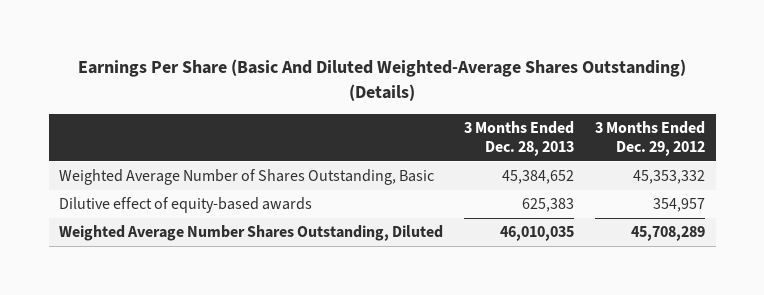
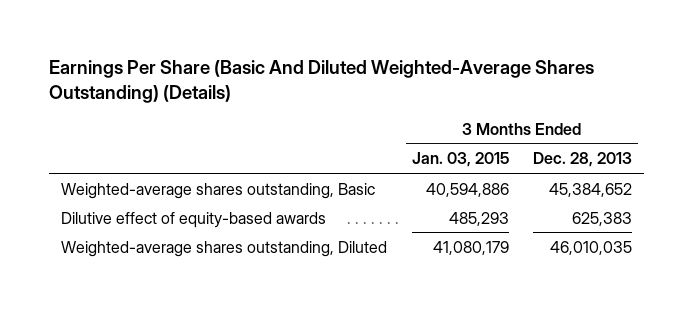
[595,120,706,156] 3 Months Ended Dec. 29, 2012 -> none
none -> [411,152,509,168] Jan. 03, 2015
[59,169,435,186] Weighted Average Number of Shares Outstanding, Basic -> [61,182,376,199] Weighted-average shares outstanding, Basic
[59,225,444,242] Weighted Average Number Shares Outstanding, Diluted -> [61,240,388,257] Weighted-average shares outstanding, Diluted

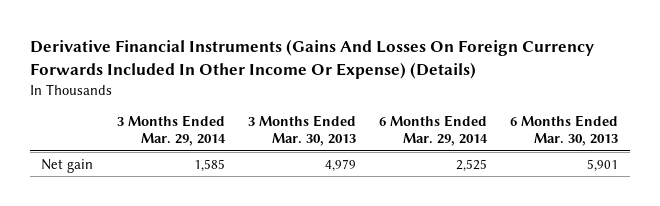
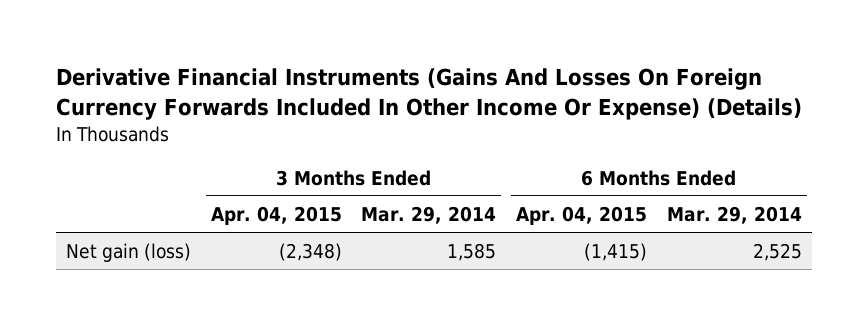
[247,114,356,147] 3 Months Ended Mar. 30, 2013 -> none
[510,114,619,147] 6 Months Ended Mar. 30, 2013 -> none
none -> [210,206,342,226] Apr. 04, 2015
none -> [516,206,648,226] Apr. 04, 2015
[41,158,94,173] Net gain -> [65,243,191,263] Net gain (loss)

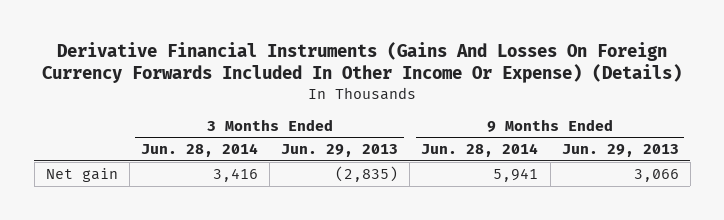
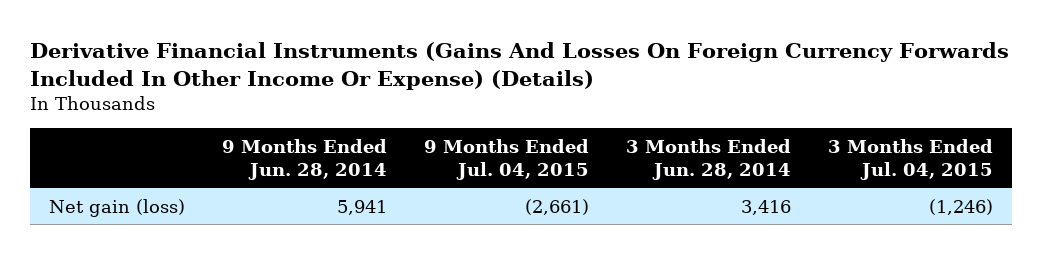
[281,144,399,158] Jun. 29, 2013 -> none
[561,144,679,158] Jun. 29, 2013 -> none
none -> [423,139,589,180] 9 Months Ended Jul. 04, 2015
none -> [828,139,994,180] 3 Months Ended Jul. 04, 2015
[45,167,118,182] Net gain -> [48,198,185,217] Net gain (loss)

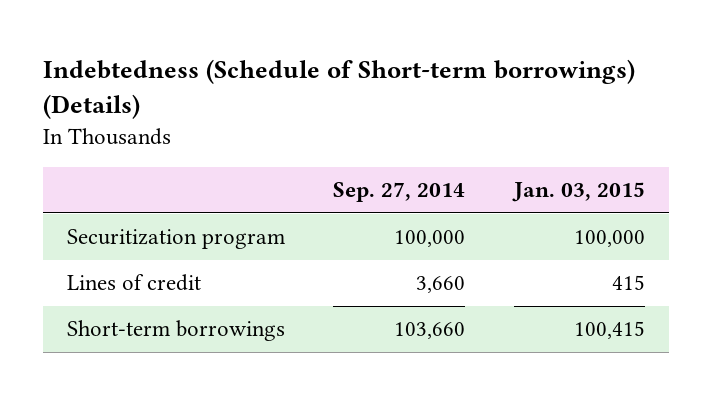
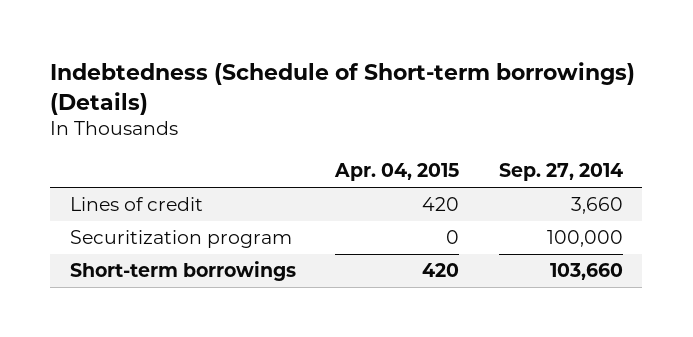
[511,182,645,203] Jan. 03, 2015 -> none
none -> [334,163,460,182] Apr. 04, 2015
[66,229,285,250] Securitization program -> [70,230,293,249] Securitization program

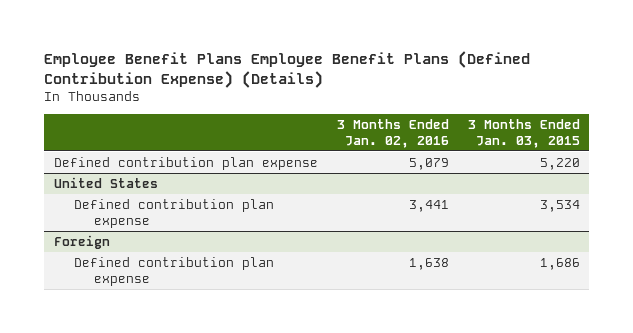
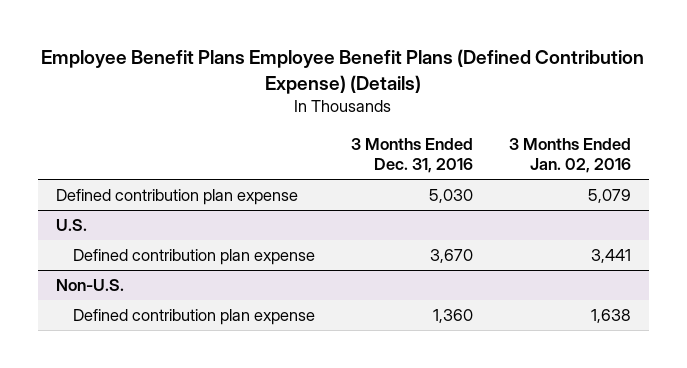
[467,118,580,148] 3 Months Ended Jan. 03, 2015 -> none
none -> [350,137,473,174] 3 Months Ended Dec. 31, 2016
[53,176,158,188] United States -> [55,219,87,232] U.S.
[53,234,110,249] Foreign -> [55,279,124,292] Non-U.S.

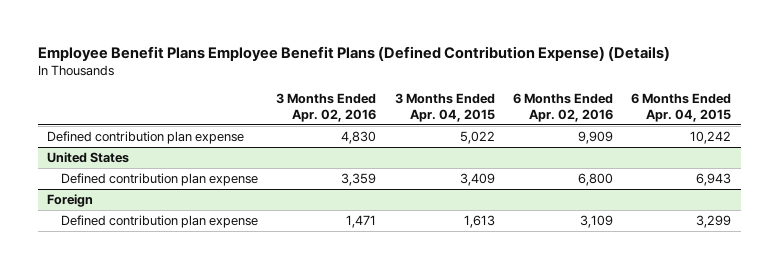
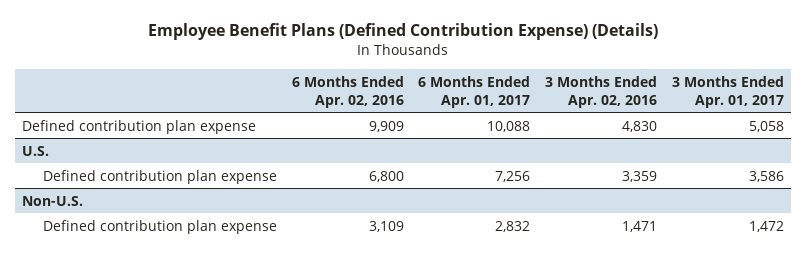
[37,45,670,61] Employee Benefit Plans Employee Benefit Plans (Defined Contribution Expense) (Details) -> [147,23,658,41] Employee Benefit Plans (Defined Contribution Expense) (Details)
[394,93,495,122] 3 Months Ended Apr. 04, 2015 -> none
[631,93,732,122] 6 Months Ended Apr. 04, 2015 -> none
none -> [418,75,531,108] 6 Months Ended Apr. 01, 2017
none -> [671,75,784,108] 3 Months Ended Apr. 01, 2017
[47,152,130,164] United States -> [21,145,49,156] U.S.
[47,194,94,208] Foreign -> [21,195,83,206] Non-U.S.

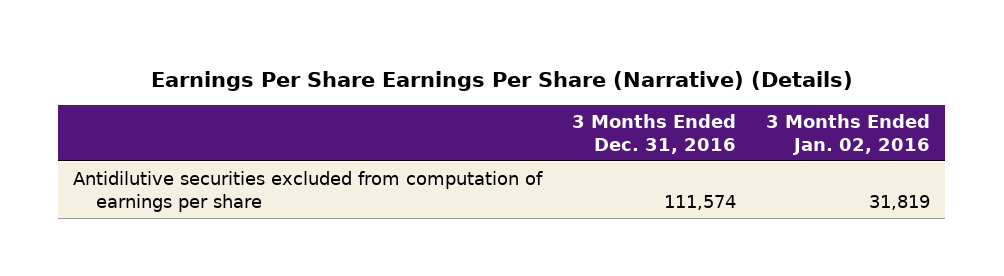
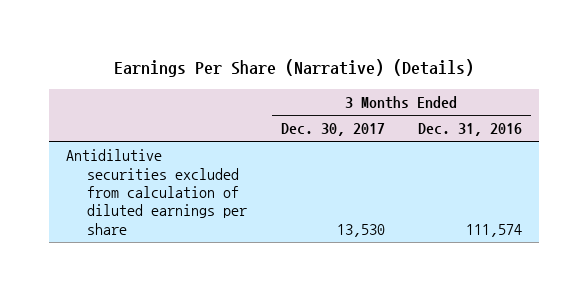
[150,70,853,91] Earnings Per Share Earnings Per Share (Narrative) (Details) -> [114,59,475,78] Earnings Per Share (Narrative) (Details)
[766,113,931,156] 3 Months Ended Jan. 02, 2016 -> none
none -> [280,123,385,137] Dec. 30, 2017
[73,171,544,213] Antidilutive securities excluded from computation of earnings per share -> [65,149,247,235] Antidilutive securities excluded from calculation of diluted earnings per share

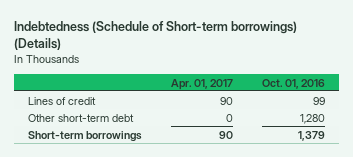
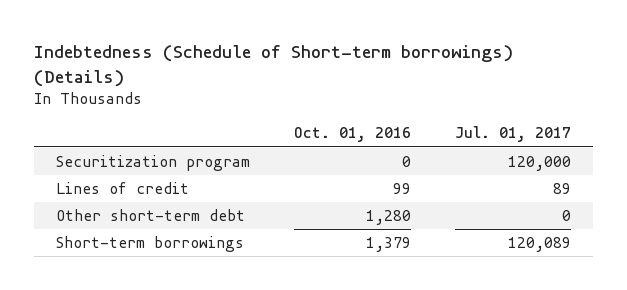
[170,78,233,90] Apr. 01, 2017 -> none
none -> [454,126,571,143] Jul. 01, 2017
none -> [56,155,251,172] Securitization program

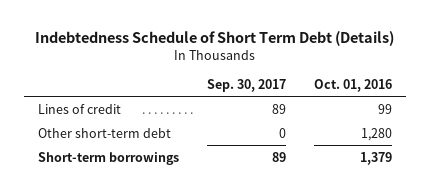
[34,45,514,87] Indebtedness (Schedule of Short-term borrowings) (Details) -> [35,31,395,47] Indebtedness Schedule of Short Term Debt (Details)
[454,126,571,143] Jul. 01, 2017 -> none
none -> [207,78,287,92] Sep. 30, 2017
[56,155,251,172] Securitization program -> none

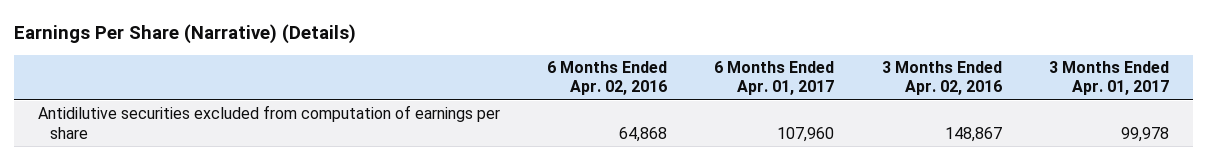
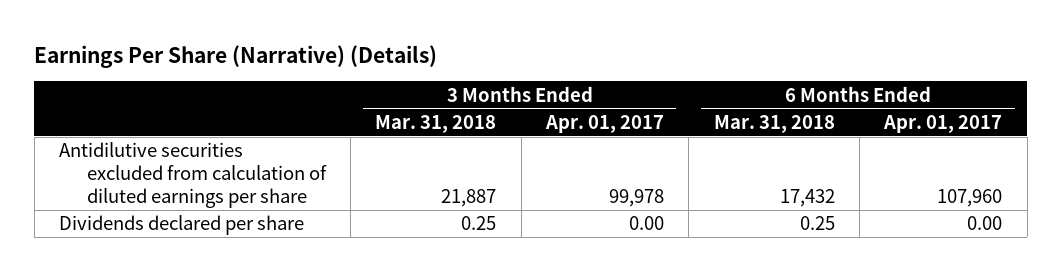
[546,61,667,96] 6 Months Ended Apr. 02, 2016 -> none
[881,61,1002,96] 3 Months Ended Apr. 02, 2016 -> none
none -> [375,114,497,133] Mar. 31, 2018
none -> [713,114,835,133] Mar. 31, 2018
[37,105,500,139] Antidilutive securities excluded from computation of earnings per share -> [59,142,327,208] Antidilutive securities excluded from calculation of diluted earnings per share
none -> [59,215,305,236] Dividends declared per share

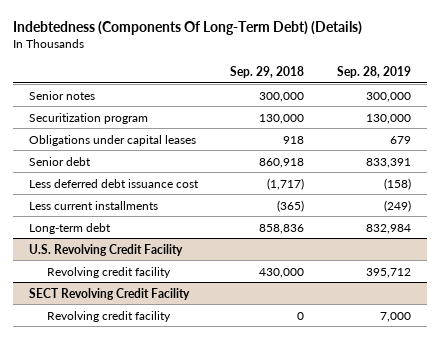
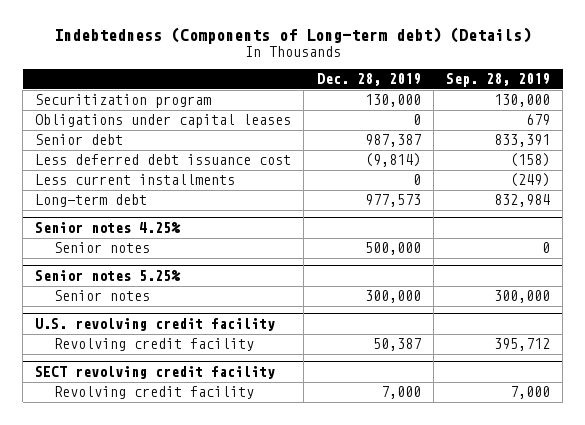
[13,20,363,35] Indebtedness (Components Of Long-Term Debt) (Details) -> [53,26,531,44] Indebtedness (Components of Long-term debt) (Details)
[230,66,305,79] Sep. 29, 2018 -> none
none -> [316,73,421,87] Dec. 28, 2019
[29,90,96,100] Senior notes -> none
none -> [35,221,182,233] Senior notes 4.25%
none -> [53,242,150,254] Senior notes
none -> [35,269,182,281] Senior notes 5.25%
none -> [53,290,150,302] Senior notes
[29,243,184,256] U.S. Revolving Credit Facility -> [35,317,276,331] U.S. revolving credit facility
[29,287,191,300] SECT Revolving Credit Facility -> [35,365,276,379] SECT revolving credit facility

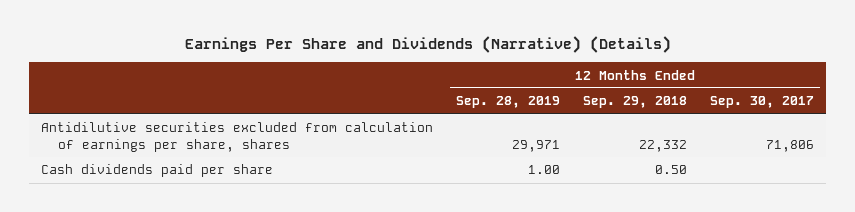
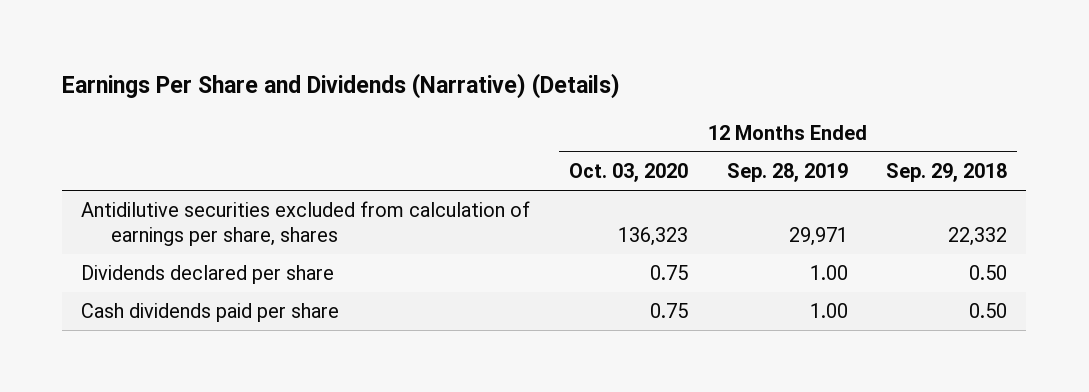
[710,96,815,109] Sep. 30, 2017 -> none
none -> [569,162,689,182] Oct. 03, 2020
none -> [81,265,335,285] Dividends declared per share

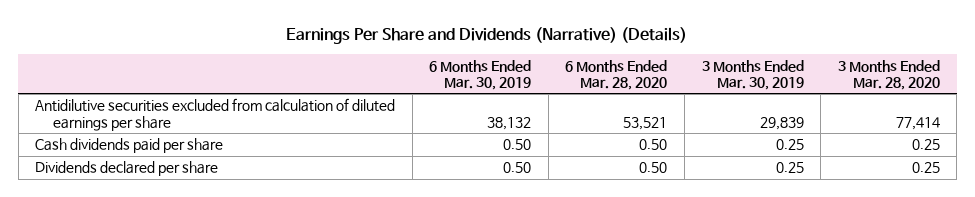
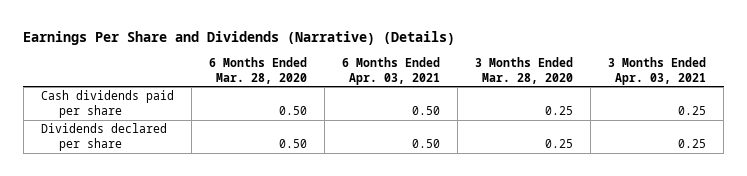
[429,59,532,90] 6 Months Ended Mar. 30, 2019 -> none
[701,59,804,90] 3 Months Ended Mar. 30, 2019 -> none
none -> [341,56,440,85] 6 Months Ended Apr. 03, 2021
none -> [608,56,707,85] 3 Months Ended Apr. 03, 2021
[35,98,396,131] Antidilutive securities excluded from calculation of diluted earnings per share -> none

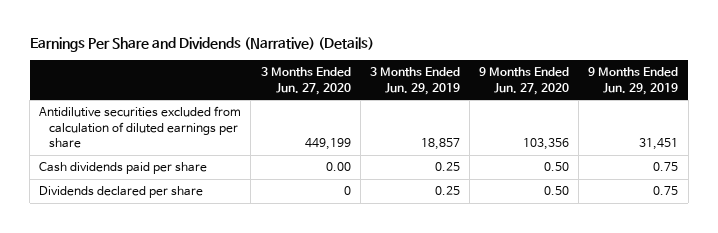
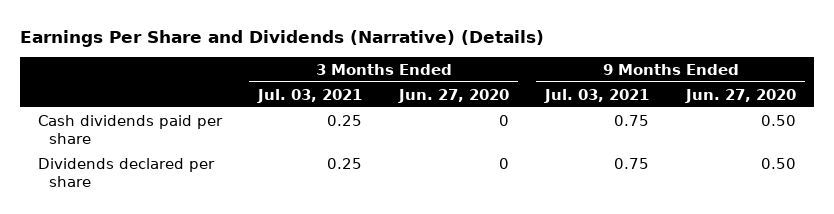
[369,67,460,95] 3 Months Ended Jun. 29, 2019 -> none
[588,67,679,95] 9 Months Ended Jun. 29, 2019 -> none
none -> [257,88,363,103] Jul. 03, 2021
none -> [544,88,650,103] Jul. 03, 2021
[39,106,242,149] Antidilutive securities excluded from calculation of diluted earnings per share -> none
[325,162,351,172] 0.00 -> [498,114,509,126] 0

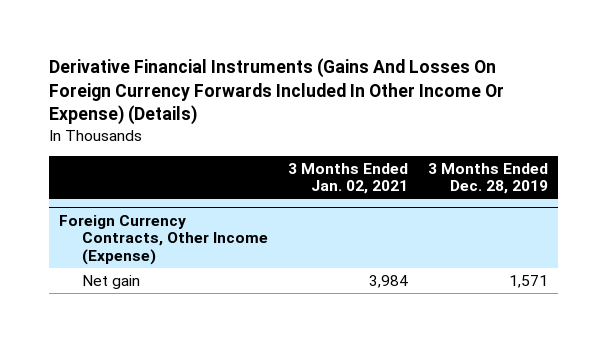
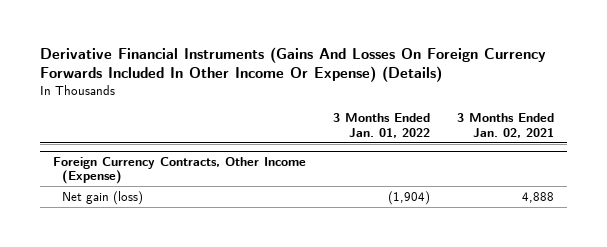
[427,162,548,195] 3 Months Ended Dec. 28, 2019 -> none
none -> [332,113,430,138] 3 Months Ended Jan. 01, 2022
[82,274,141,289] Net gain -> [62,190,144,205] Net gain (loss)
[368,274,408,288] 3,984 -> [521,191,554,203] 4,888

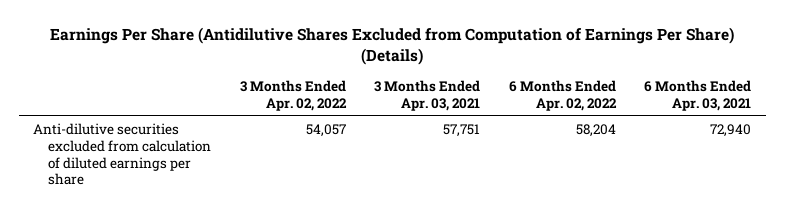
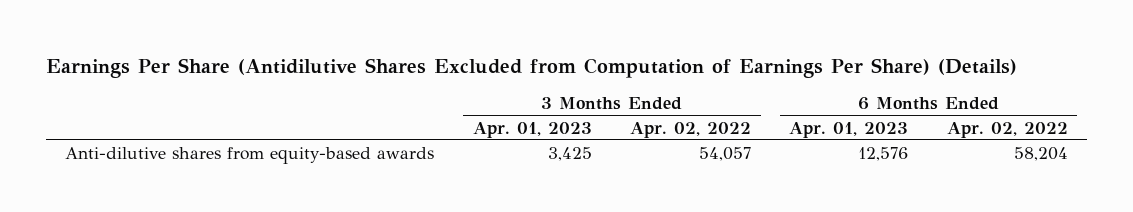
[374,80,481,112] 3 Months Ended Apr. 03, 2021 -> none
[644,80,752,112] 6 Months Ended Apr. 03, 2021 -> none
none -> [472,121,592,138] Apr. 01, 2023
none -> [789,121,909,138] Apr. 01, 2023
[33,123,212,186] Anti-dilutive securities excluded from calculation of diluted earnings per share -> [65,147,435,165] Anti-dilutive shares from equity-based awards

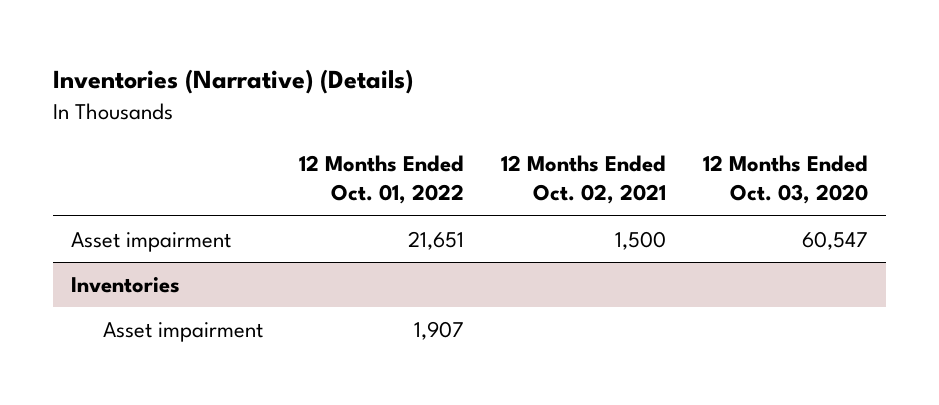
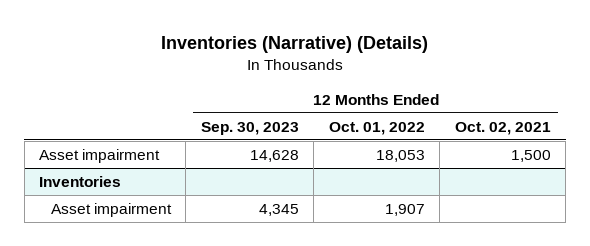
[702,155,868,205] 12 Months Ended Oct. 03, 2020 -> none
none -> [200,121,299,135] Sep. 30, 2023
[408,231,465,251] 21,651 -> [375,149,425,162] 18,053

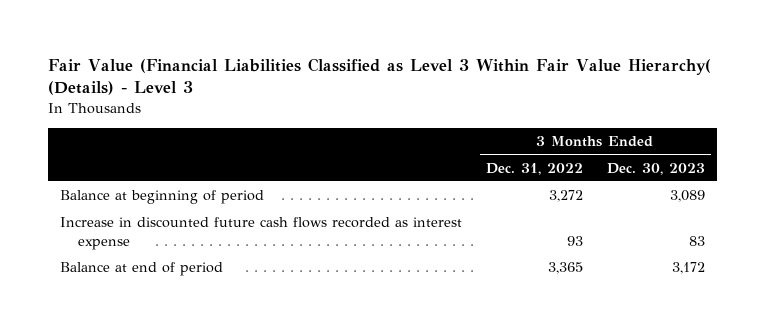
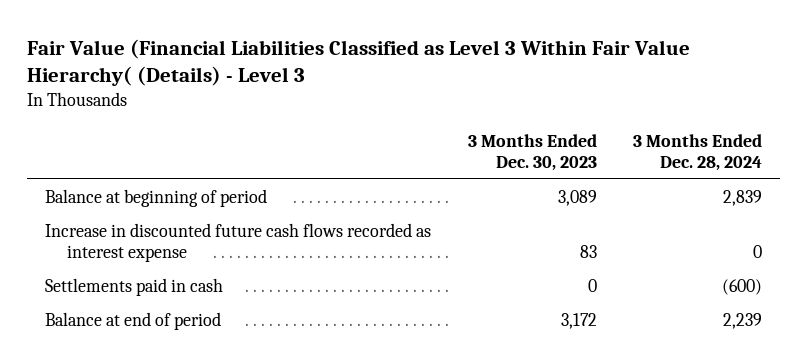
[486,162,584,175] Dec. 31, 2022 -> none
none -> [632,133,762,171] 3 Months Ended Dec. 28, 2024
none -> [45,278,224,297] Settlements paid in cash

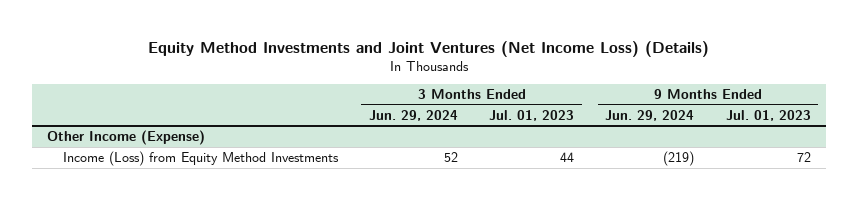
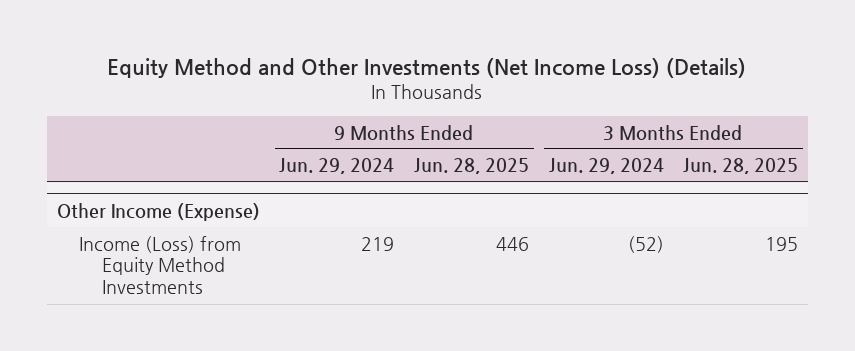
[147,40,709,57] Equity Method Investments and Joint Ventures (Net Income Loss) (Details) -> [107,58,747,79] Equity Method and Other Investments (Net Income Loss) (Details)
[489,109,575,121] Jul. 01, 2023 -> none
[725,109,811,121] Jul. 01, 2023 -> none
none -> [413,158,529,175] Jun. 28, 2025
none -> [683,158,799,175] Jun. 28, 2025
[444,151,459,162] 52 -> [627,235,664,253] (52)
[663,150,695,166] (219) -> [361,236,395,251] 219

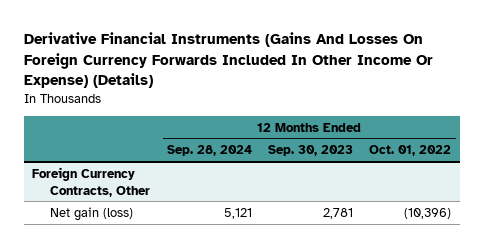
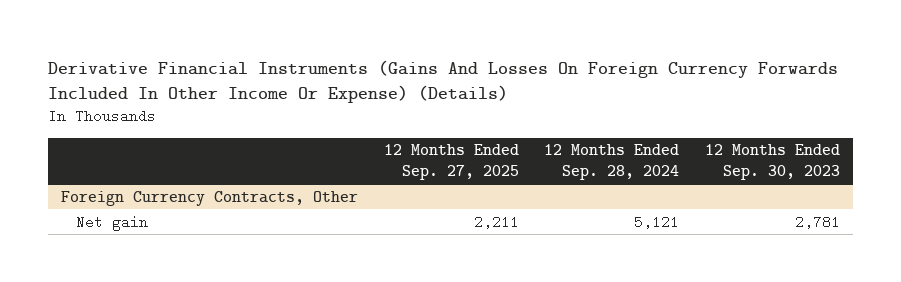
[369,145,452,157] Oct. 01, 2022 -> none
none -> [383,144,519,180] 12 Months Ended Sep. 27, 2025
[50,206,134,221] Net gain (loss) -> [75,214,148,231] Net gain

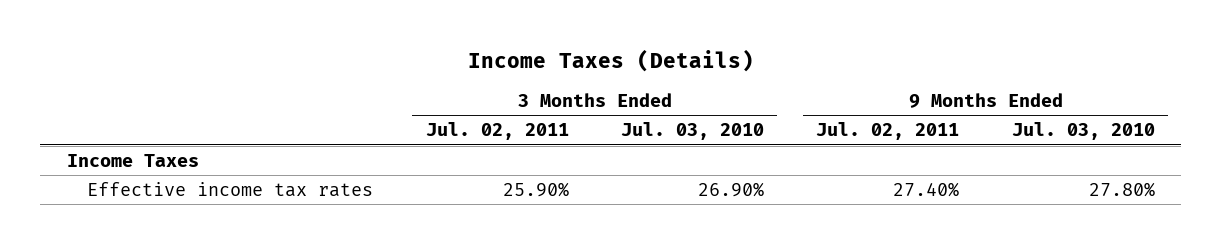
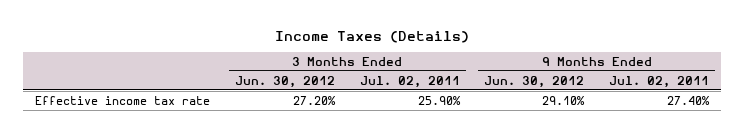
[620,122,764,141] Jul. 03, 2010 -> none
[1011,122,1155,141] Jul. 03, 2010 -> none
none -> [235,75,336,88] Jun. 30, 2012
none -> [484,75,585,88] Jun. 30, 2012
[66,153,199,167] Income Taxes -> none
[87,181,374,197] Effective income tax rates -> [35,95,211,105] Effective income tax rate

